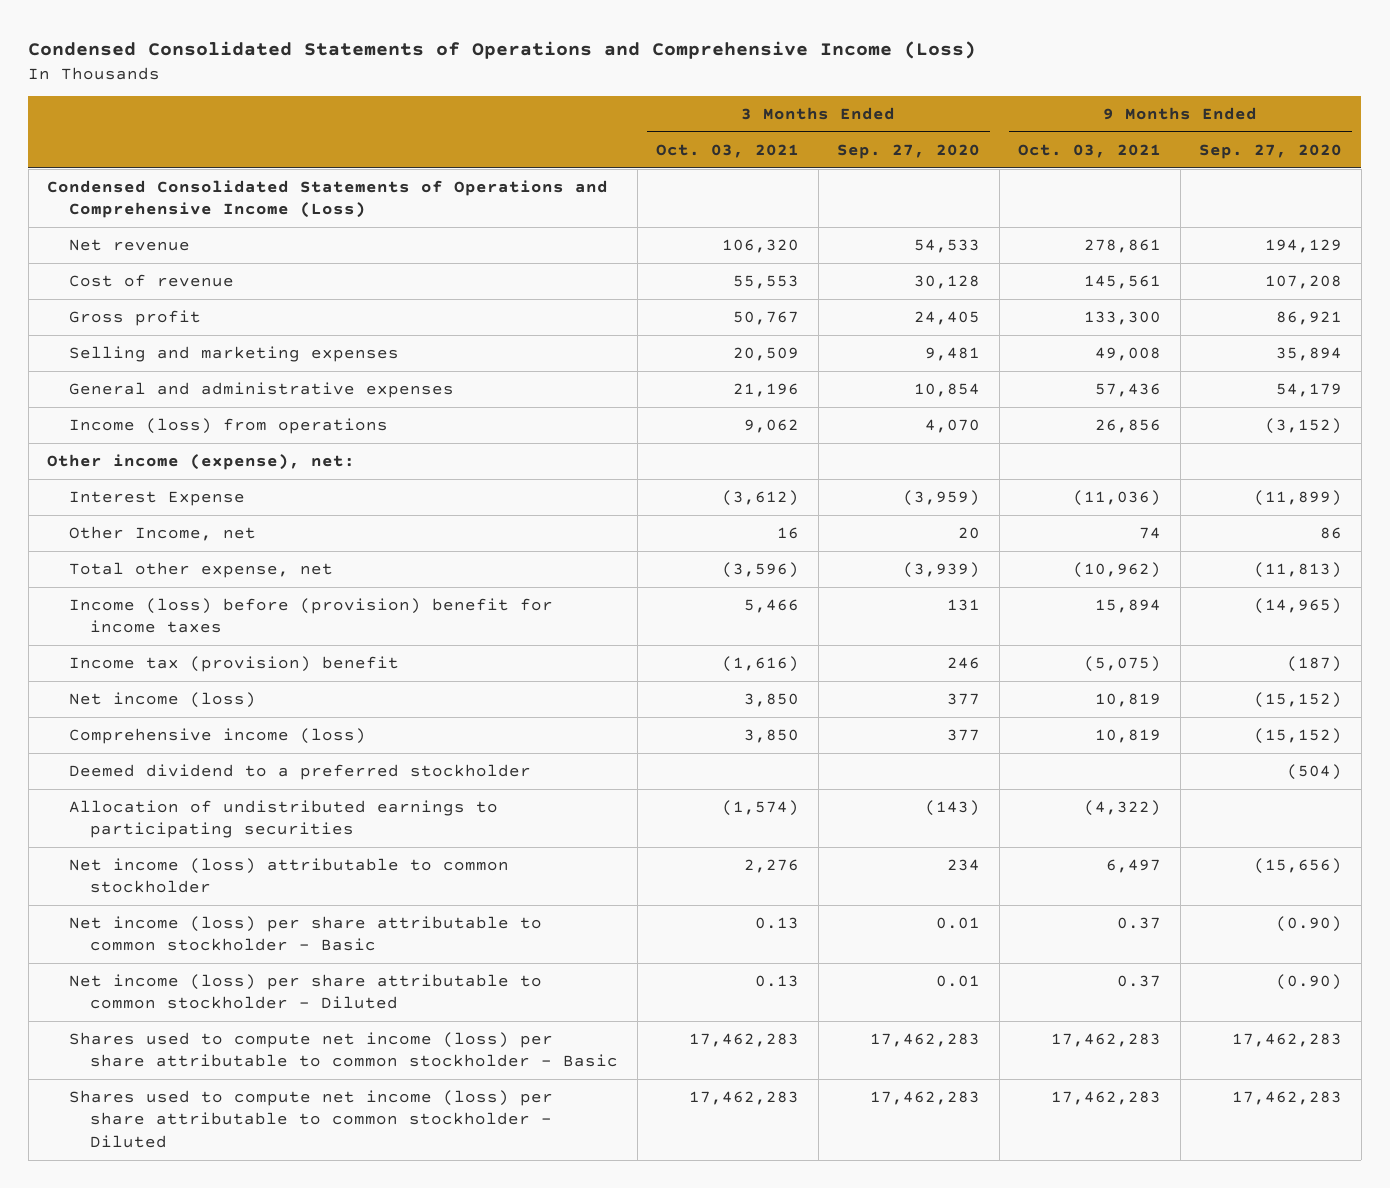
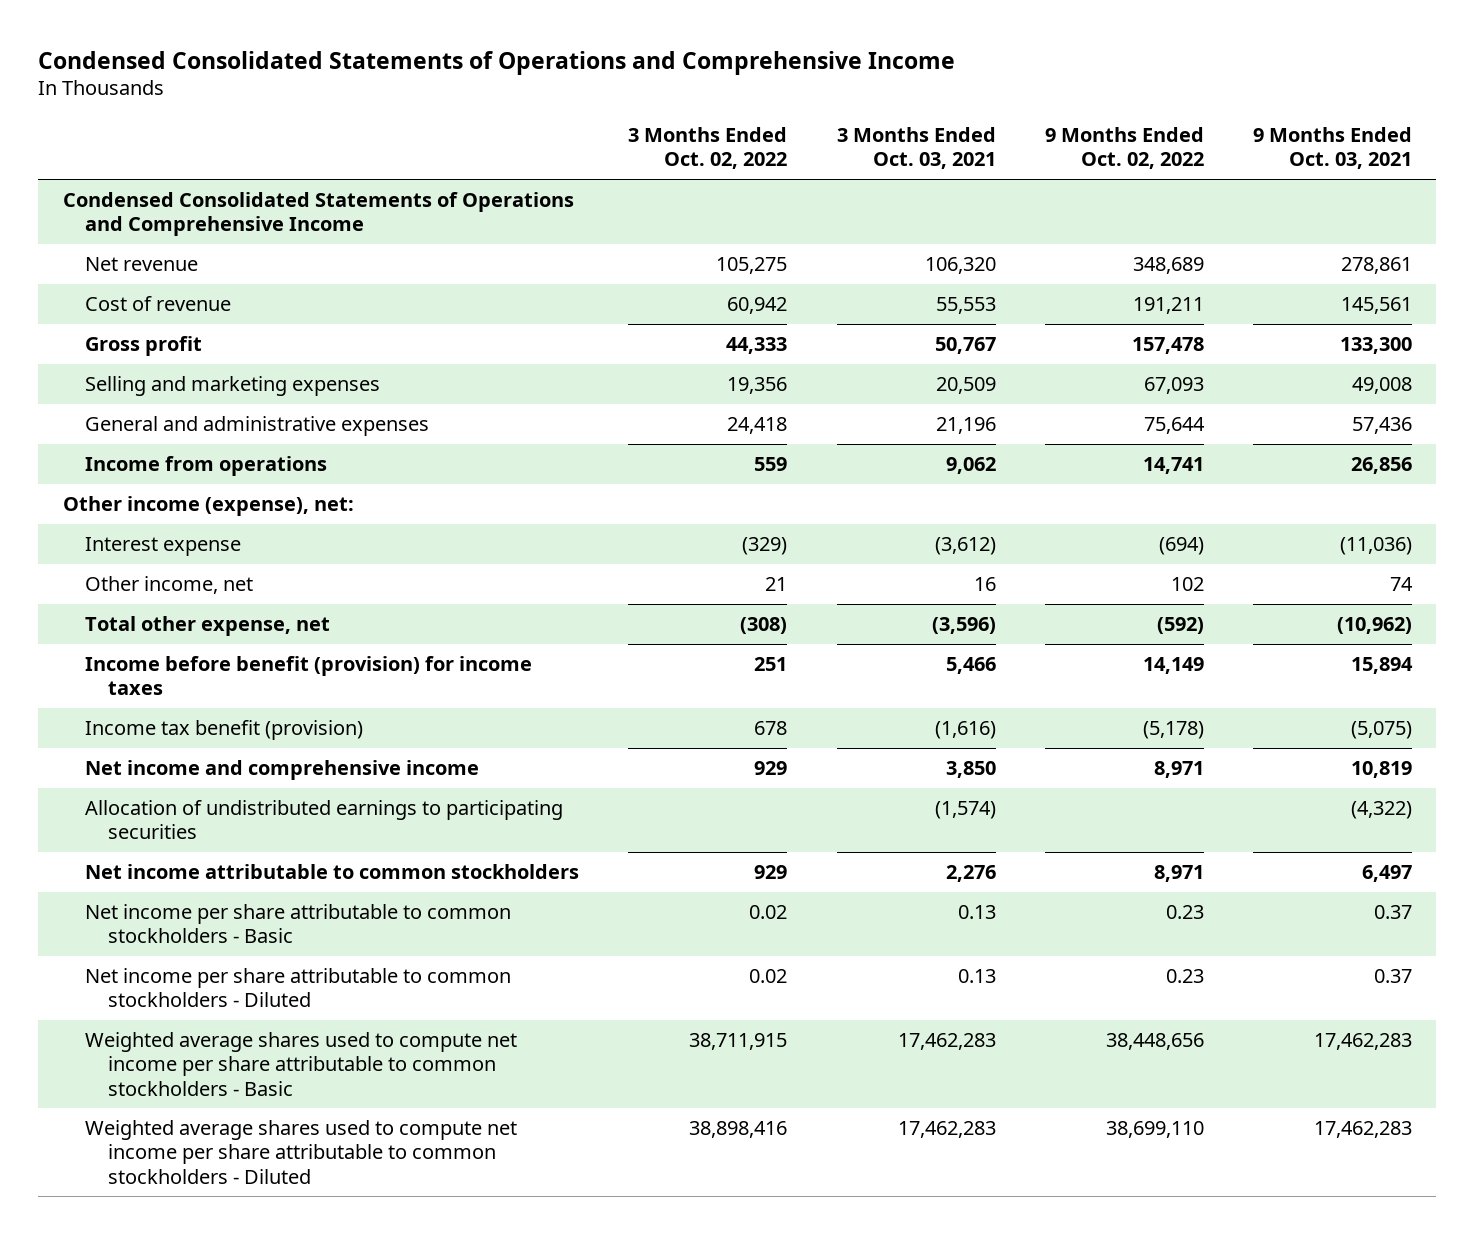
[28,41,977,60] Condensed Consolidated Statements of Operations and Comprehensive Income (Loss) -> [37,50,955,75] Condensed Consolidated Statements of Operations and Comprehensive Income
[837,143,981,159] Sep. 27, 2020 -> none
[1199,143,1343,159] Sep. 27, 2020 -> none
none -> [628,127,788,170] 3 Months Ended Oct. 02, 2022
none -> [1044,127,1204,170] 9 Months Ended Oct. 02, 2022
[47,180,609,219] Condensed Consolidated Statements of Operations and Comprehensive Income (Loss) -> [62,191,574,237] Condensed Consolidated Statements of Operations and Comprehensive Income
[68,418,388,435] Income (loss) from operations -> [85,455,328,476] Income from operations
[68,491,245,507] Interest Expense -> [85,536,242,556] Interest expense
[68,526,256,542] Other Income, net -> [85,575,254,594] Other income, net
[68,728,366,745] Comprehensive income (loss) -> none
[68,764,531,781] Deemed dividend to a preferred stockholder -> none
[68,598,553,634] Income (loss) before (provision) benefit for income taxes -> [85,655,533,696] Income before benefit (provision) for income taxes
[68,656,399,673] Income tax (provision) benefit -> [85,719,364,740] Income tax benefit (provision)
[68,692,256,709] Net income (loss) -> [85,759,480,780] Net income and comprehensive income
[68,858,509,894] Net income (loss) attributable to common stockholder -> [85,863,580,879] Net income attributable to common stockholders
[68,916,542,952] Net income (loss) per share attributable to common stockholder - Basic -> [85,903,512,944] Net income per share attributable to common stockholders - Basic
[68,974,542,1010] Net income (loss) per share attributable to common stockholder - Diluted -> [85,967,512,1008] Net income per share attributable to common stockholders - Diluted
[68,1032,618,1068] Shares used to compute net income (loss) per share attributable to common stockholder - Basic -> [85,1031,518,1096] Weighted average shares used to compute net income per share attributable to common stockholders - Basic
[68,1090,553,1148] Shares used to compute net income (loss) per share attributable to common stockholder - Diluted -> [85,1119,518,1184] Weighted average shares used to compute net income per share attributable to common stockholders - Diluted

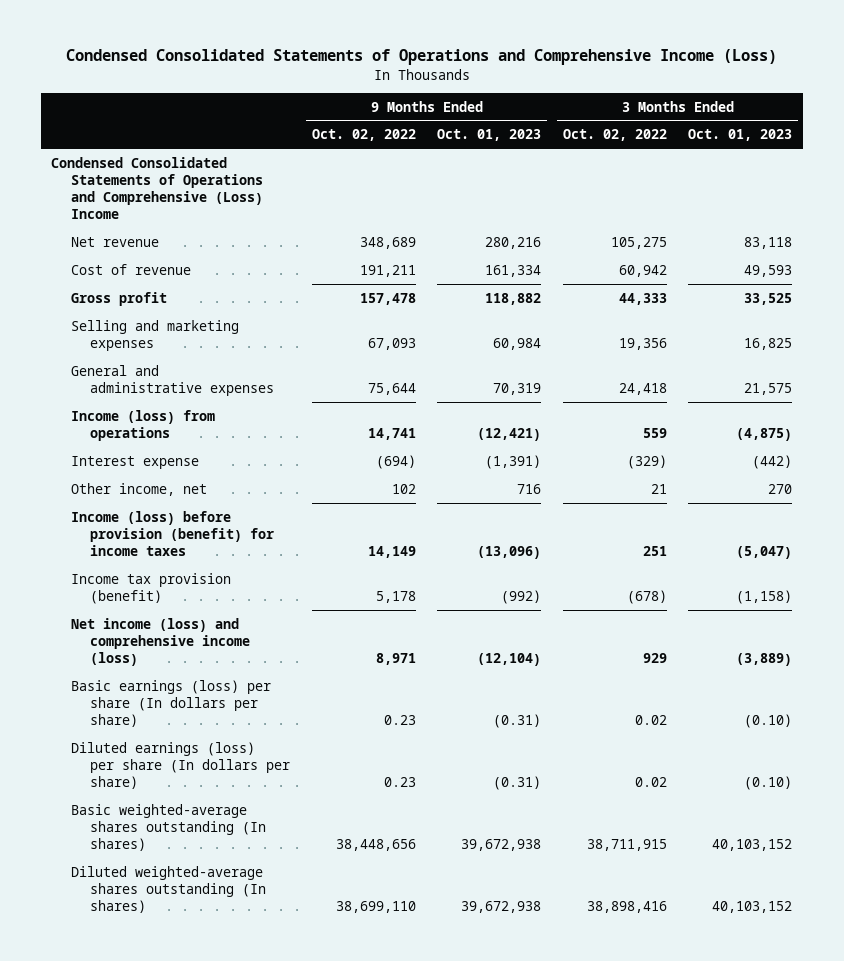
[37,50,955,75] Condensed Consolidated Statements of Operations and Comprehensive Income -> [65,49,777,66] Condensed Consolidated Statements of Operations and Comprehensive Income (Loss)
[836,127,996,170] 3 Months Ended Oct. 03, 2021 -> none
[1252,127,1412,170] 9 Months Ended Oct. 03, 2021 -> none
none -> [437,129,542,142] Oct. 01, 2023
none -> [688,129,793,142] Oct. 01, 2023
[62,191,574,237] Condensed Consolidated Statements of Operations and Comprehensive Income -> [51,156,263,219] Condensed Consolidated Statements of Operations and Comprehensive (Loss) Income
[62,495,354,516] Other income (expense), net: -> none
[85,455,328,476] Income from operations -> [70,409,215,441] Income (loss) from operations
[85,615,331,636] Total other expense, net -> none
[85,799,564,840] Allocation of undistributed earnings to participating securities -> none
[85,863,580,879] Net income attributable to common stockholders -> none
[85,655,533,696] Income before benefit (provision) for income taxes -> [70,510,275,556] Income (loss) before provision (benefit) for income taxes
[85,719,364,740] Income tax benefit (provision) -> [70,572,231,604] Income tax provision (benefit)
[754,720,788,735] 678 -> [626,589,667,604] (678)
[1142,720,1204,739] (5,178) -> [375,590,416,603] 5,178
[85,759,480,780] Net income and comprehensive income -> [70,617,251,666] Net income (loss) and comprehensive income (loss)
[85,903,512,944] Net income per share attributable to common stockholders - Basic -> [70,679,271,727] Basic earnings (loss) per share (In dollars per share)
[85,967,512,1008] Net income per share attributable to common stockholders - Diluted -> [70,741,291,789] Diluted earnings (loss) per share (In dollars per share)
[85,1031,518,1096] Weighted average shares used to compute net income per share attributable to common stockholders - Basic -> [70,803,267,851] Basic weighted-average shares outstanding (In shares)
[85,1119,518,1184] Weighted average shares used to compute net income per share attributable to common stockholders - Diluted -> [70,865,267,913] Diluted weighted-average shares outstanding (In shares)

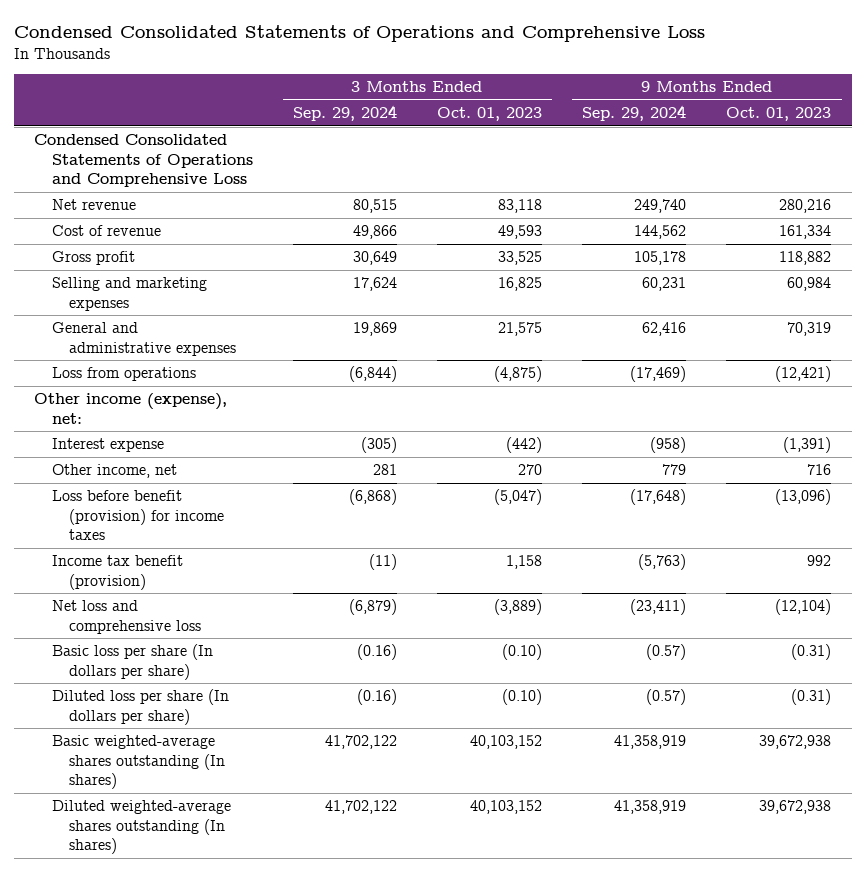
[65,49,777,66] Condensed Consolidated Statements of Operations and Comprehensive Income (Loss) -> [14,25,706,43] Condensed Consolidated Statements of Operations and Comprehensive Loss
[311,129,416,142] Oct. 02, 2022 -> none
[562,129,667,142] Oct. 02, 2022 -> none
none -> [292,104,397,121] Sep. 29, 2024
none -> [582,104,687,121] Sep. 29, 2024
[51,156,263,219] Condensed Consolidated Statements of Operations and Comprehensive (Loss) Income -> [34,134,253,188] Condensed Consolidated Statements of Operations and Comprehensive Loss
[70,409,215,441] Income (loss) from operations -> [51,367,196,382] Loss from operations
none -> [34,393,228,424] Other income (expense), net:
[70,510,275,556] Income (loss) before provision (benefit) for income taxes -> [51,490,224,541] Loss before benefit (provision) for income taxes
[70,572,231,604] Income tax provision (benefit) -> [51,555,183,590] Income tax benefit (provision)
[501,589,542,604] (992) -> [807,555,832,567] 992
[736,589,793,604] (1,158) -> [506,555,543,570] 1,158
[70,617,251,666] Net income (loss) and comprehensive income (loss) -> [51,600,201,634] Net loss and comprehensive loss
[70,679,271,727] Basic earnings (loss) per share (In dollars per share) -> [51,644,213,680] Basic loss per share (In dollars per share)
[70,741,291,789] Diluted earnings (loss) per share (In dollars per share) -> [51,689,229,725] Diluted loss per share (In dollars per share)

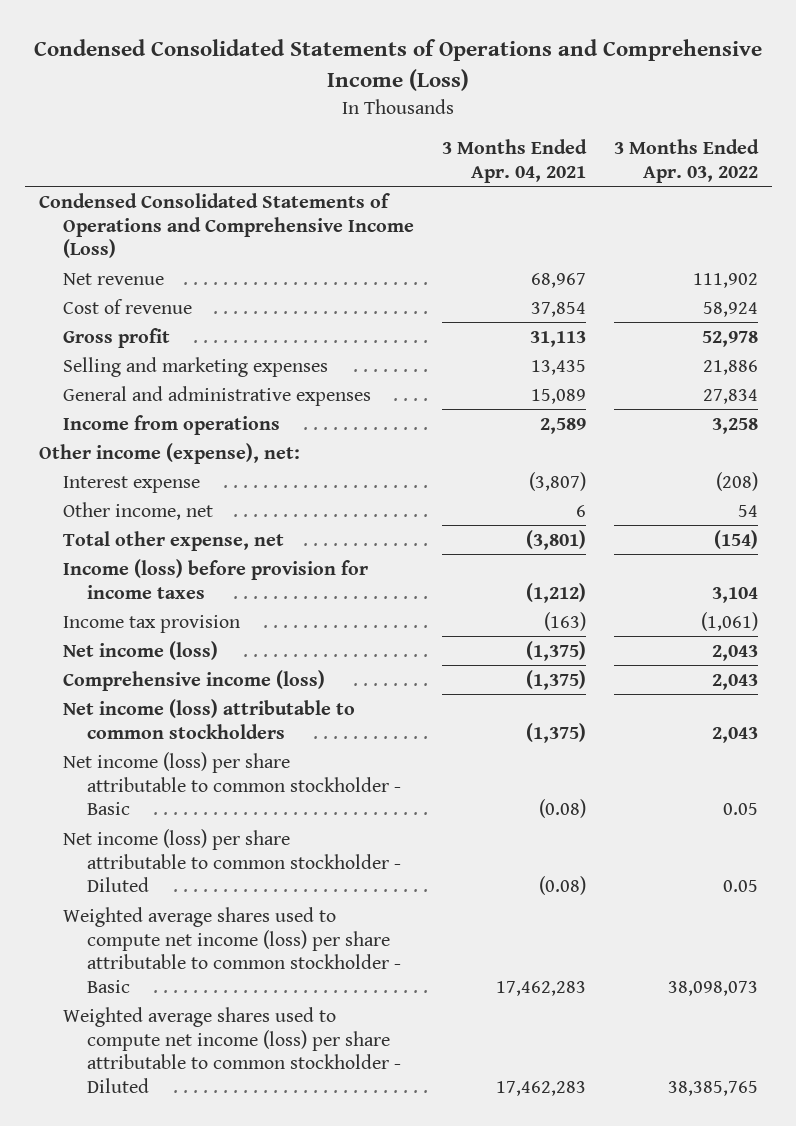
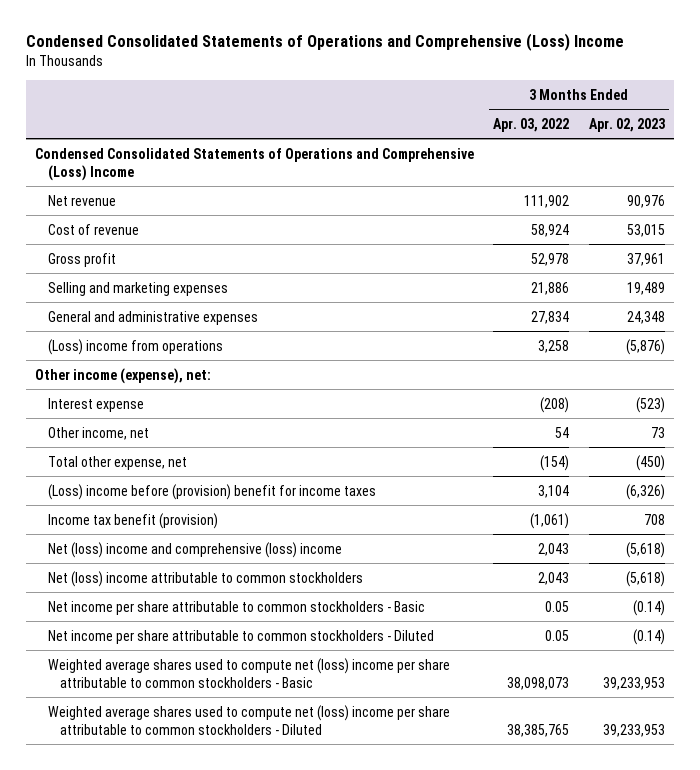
[34,38,763,91] Condensed Consolidated Statements of Operations and Comprehensive Income (Loss) -> [25,33,624,52] Condensed Consolidated Statements of Operations and Comprehensive (Loss) Income
[441,139,587,184] 3 Months Ended Apr. 04, 2021 -> none
none -> [588,117,665,132] Apr. 02, 2023
[38,192,414,259] Condensed Consolidated Statements of Operations and Comprehensive Income (Loss) -> [35,147,475,181] Condensed Consolidated Statements of Operations and Comprehensive (Loss) Income
[62,414,280,435] Income from operations -> [47,338,223,355] (Loss) income from operations
[62,669,325,691] Comprehensive income (loss) -> none
[62,558,368,599] Income (loss) before provision for income taxes -> [47,483,376,500] (Loss) income before (provision) benefit for income taxes
[62,614,240,633] Income tax provision -> [47,512,218,529] Income tax benefit (provision)
[62,640,218,660] Net income (loss) -> [47,541,342,558] Net (loss) income and comprehensive (loss) income
[62,698,355,739] Net income (loss) attributable to common stockholders -> [47,570,363,587] Net (loss) income attributable to common stockholders
[62,751,401,816] Net income (loss) per share attributable to common stockholder - Basic -> [47,600,425,615] Net income per share attributable to common stockholders - Basic
[62,828,401,893] Net income (loss) per share attributable to common stockholder - Diluted -> [47,629,434,644] Net income per share attributable to common stockholders - Diluted
[62,906,401,994] Weighted average shares used to compute net income (loss) per share attributable to common stockholder - Basic -> [47,657,450,688] Weighted average shares used to compute net (loss) income per share attributable to common stockholders - Basic
[62,1006,401,1094] Weighted average shares used to compute net income (loss) per share attributable to common stockholder - Diluted -> [47,704,450,735] Weighted average shares used to compute net (loss) income per share attributable to common stockholders - Diluted

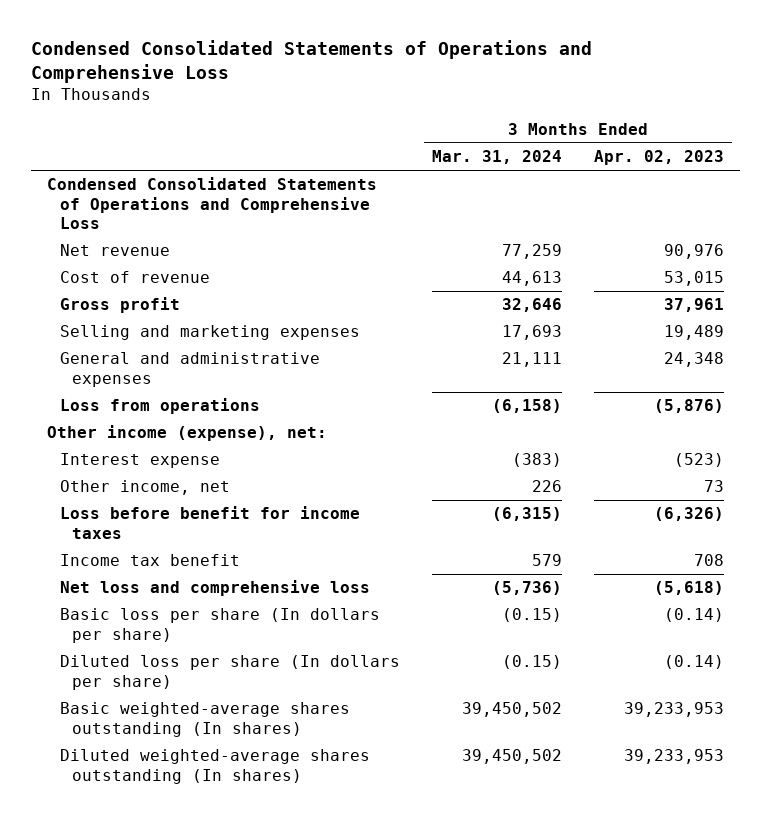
[25,33,624,52] Condensed Consolidated Statements of Operations and Comprehensive (Loss) Income -> [31,40,593,84] Condensed Consolidated Statements of Operations and Comprehensive Loss
[493,117,570,132] Apr. 03, 2022 -> none
none -> [431,150,562,165] Mar. 31, 2024
[35,147,475,181] Condensed Consolidated Statements of Operations and Comprehensive (Loss) Income -> [47,177,378,230] Condensed Consolidated Statements of Operations and Comprehensive Loss
[47,338,223,355] (Loss) income from operations -> [59,398,260,415] Loss from operations
[47,455,187,470] Total other expense, net -> none
[47,570,363,587] Net (loss) income attributable to common stockholders -> none
[47,483,376,500] (Loss) income before (provision) benefit for income taxes -> [59,506,360,539] Loss before benefit for income taxes
[47,512,218,529] Income tax benefit (provision) -> [59,554,240,567] Income tax benefit
[47,541,342,558] Net (loss) income and comprehensive (loss) income -> [59,580,370,597] Net loss and comprehensive loss
[47,600,425,615] Net income per share attributable to common stockholders - Basic -> [59,608,380,643] Basic loss per share (In dollars per share)
[47,629,434,644] Net income per share attributable to common stockholders - Diluted -> [59,655,400,690] Diluted loss per share (In dollars per share)
[47,657,450,688] Weighted average shares used to compute net (loss) income per share attributable to common stockholders - Basic -> [59,702,350,737] Basic weighted-average shares outstanding (In shares)
[47,704,450,735] Weighted average shares used to compute net (loss) income per share attributable to common stockholders - Diluted -> [59,749,370,784] Diluted weighted-average shares outstanding (In shares)

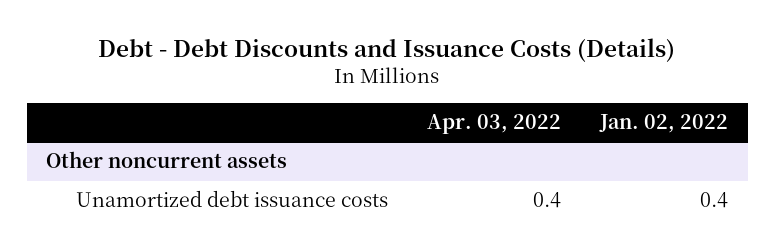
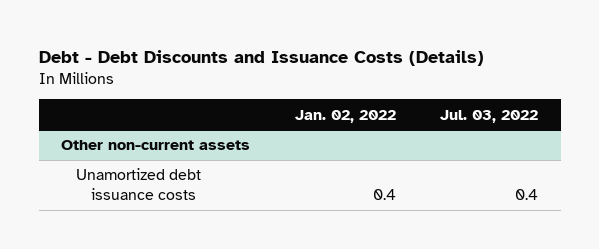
[426,114,561,135] Apr. 03, 2022 -> none
none -> [440,109,539,123] Jul. 03, 2022
[46,151,288,169] Other noncurrent assets -> [60,140,250,151] Other non-current assets

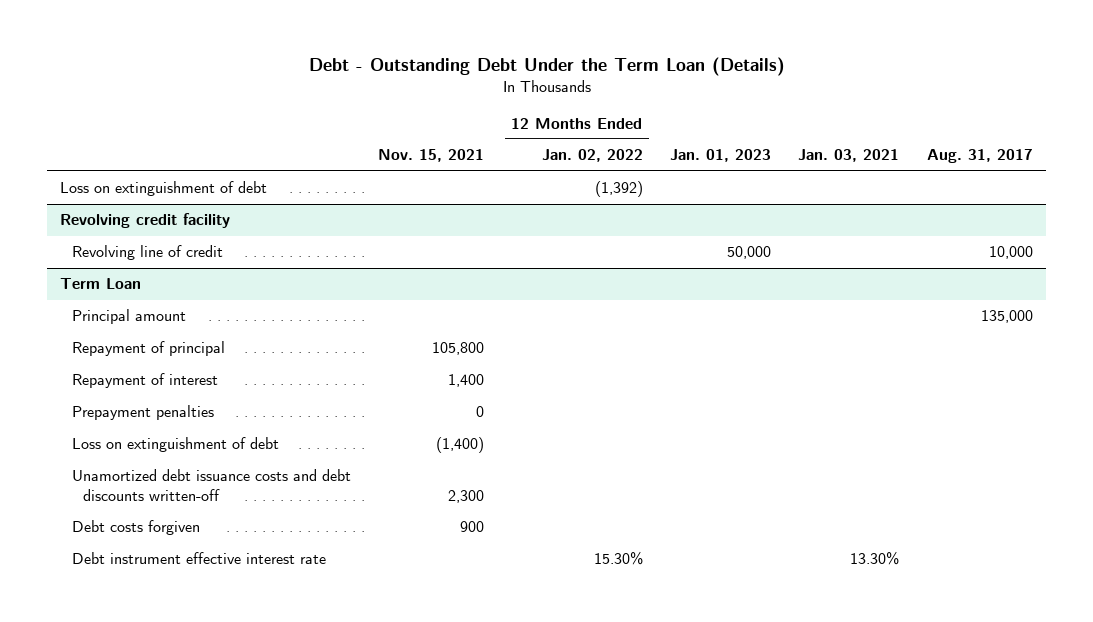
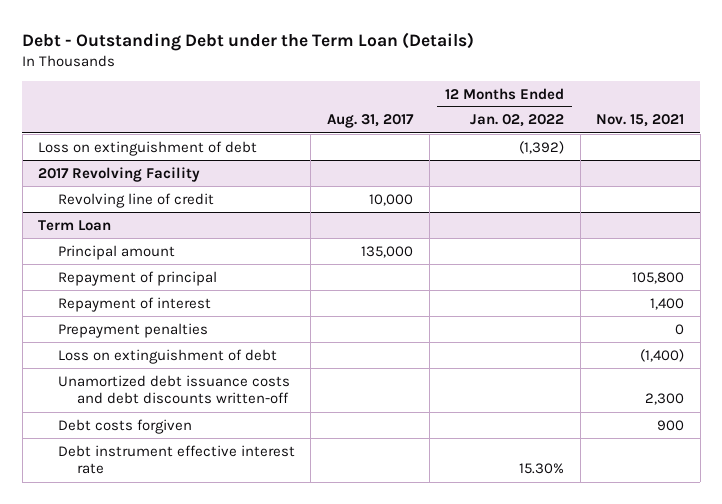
[308,56,785,76] Debt - Outstanding Debt Under the Term Loan (Details) -> [22,31,475,51] Debt - Outstanding Debt under the Term Loan (Details)
[670,149,772,163] Jan. 01, 2023 -> none
[798,149,900,163] Jan. 03, 2021 -> none
[60,213,231,229] Revolving credit facility -> [38,166,201,182] 2017 Revolving Facility

